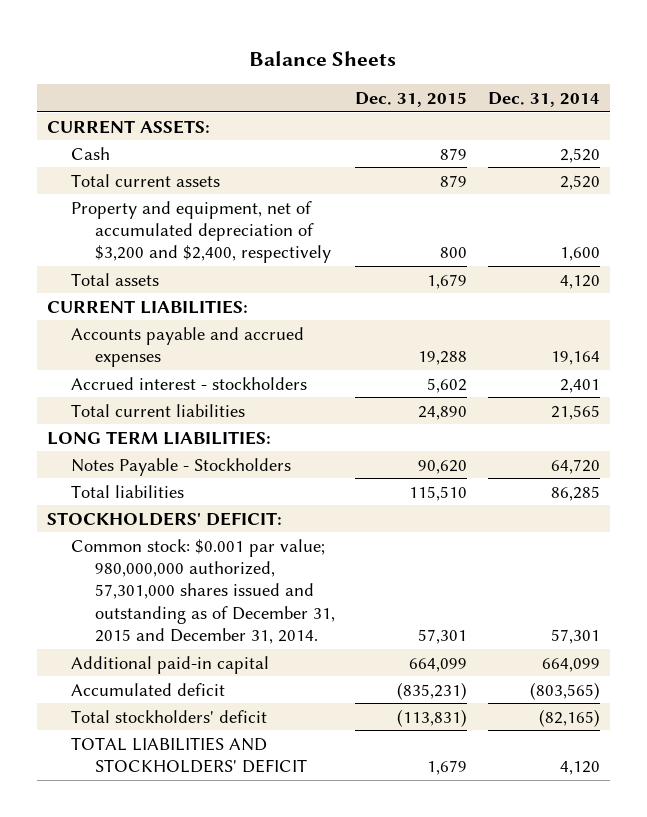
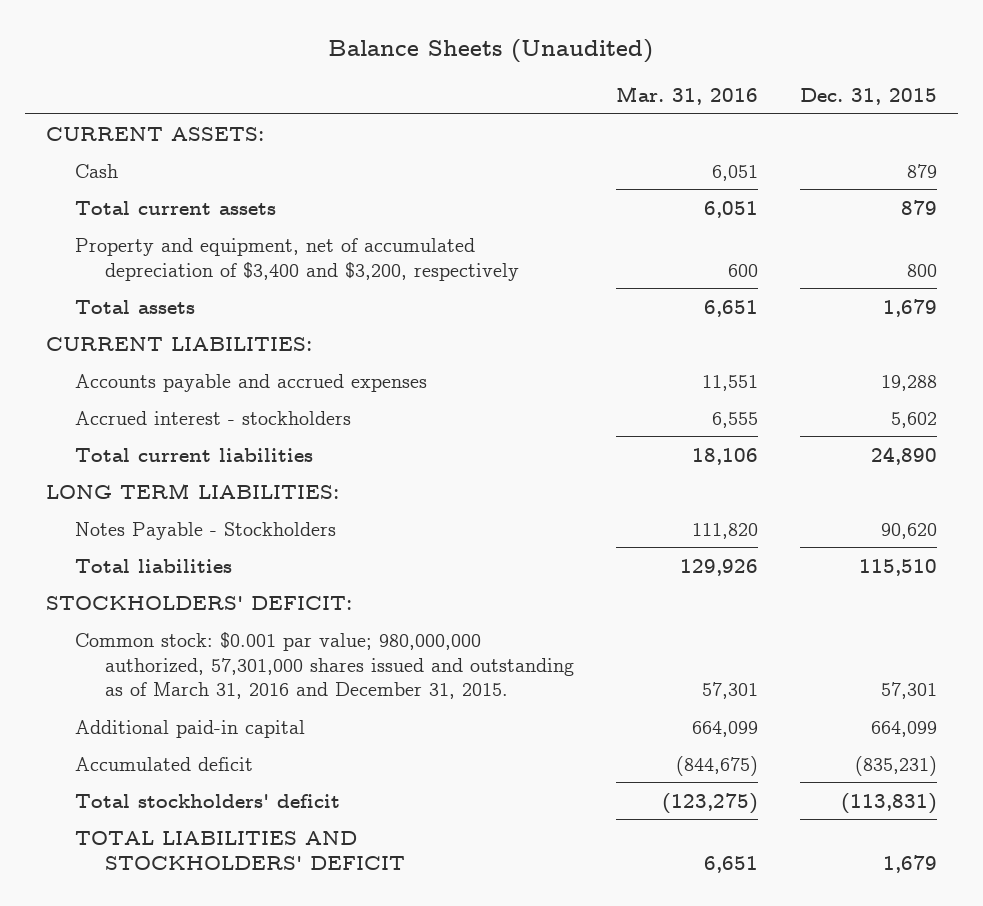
[249,50,397,66] Balance Sheets -> [328,39,654,64] Balance Sheets (Unaudited)
[487,92,600,108] Dec. 31, 2014 -> none
none -> [615,85,758,105] Mar. 31, 2016
[71,200,332,264] Property and equipment, net of accumulated depreciation of $3,200 and $2,400, respectively -> [75,237,519,281] Property and equipment, net of accumulated depreciation of $3,400 and $3,200, respectively
[71,538,336,645] Common stock: $0.001 par value; 980,000,000 authorized, 57,301,000 shares issued and outstanding as of December 31, 2015 and December 31, 2014. -> [75,631,574,700] Common stock: $0.001 par value; 980,000,000 authorized, 57,301,000 shares issued and outstanding as of March 31, 2016 and December 31, 2015.

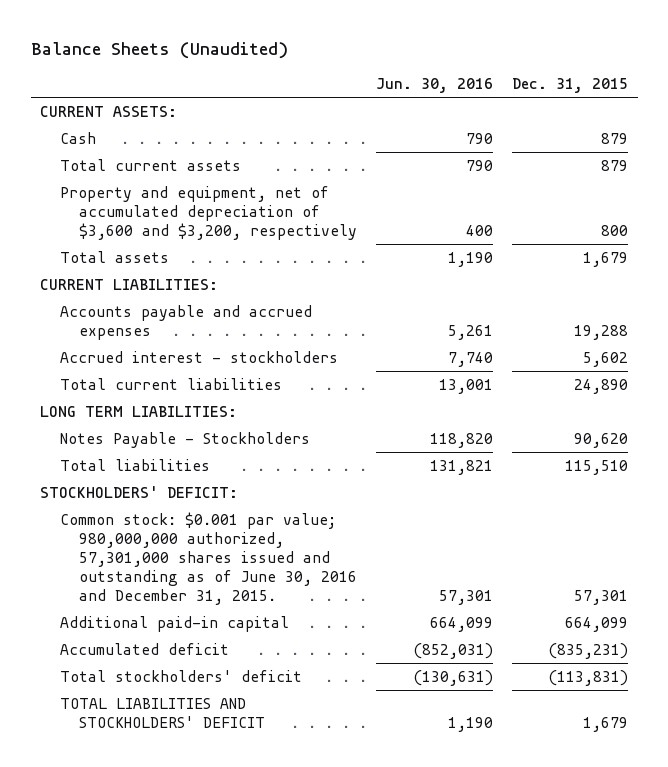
[615,85,758,105] Mar. 31, 2016 -> none
none -> [376,77,494,93] Jun. 30, 2016
[75,237,519,281] Property and equipment, net of accumulated depreciation of $3,400 and $3,200, respectively -> [59,185,358,240] Property and equipment, net of accumulated depreciation of $3,600 and $3,200, respectively
[75,631,574,700] Common stock: $0.001 par value; 980,000,000 authorized, 57,301,000 shares issued and outstanding as of March 31, 2016 and December 31, 2015. -> [59,511,358,605] Common stock: $0.001 par value; 980,000,000 authorized, 57,301,000 shares issued and outstanding as of June 30, 2016 and December 31, 2015.

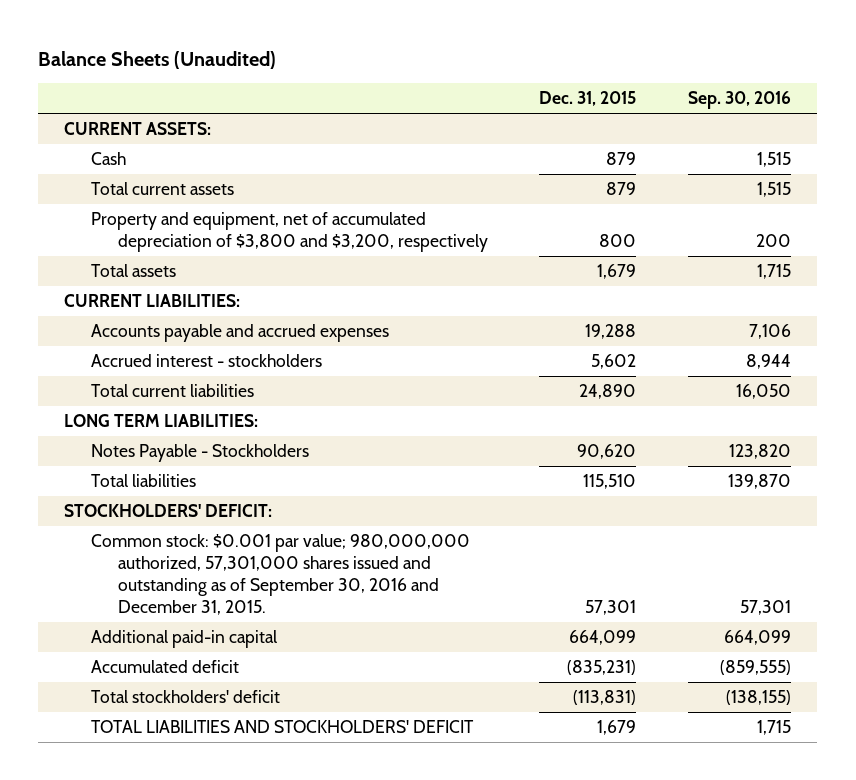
[376,77,494,93] Jun. 30, 2016 -> none
none -> [688,91,792,110] Sep. 30, 2016
[59,185,358,240] Property and equipment, net of accumulated depreciation of $3,600 and $3,200, respectively -> [90,212,488,253] Property and equipment, net of accumulated depreciation of $3,800 and $3,200, respectively
[59,511,358,605] Common stock: $0.001 par value; 980,000,000 authorized, 57,301,000 shares issued and outstanding as of June 30, 2016 and December 31, 2015. -> [90,534,470,615] Common stock: $0.001 par value; 980,000,000 authorized, 57,301,000 shares issued and outstanding as of September 30, 2016 and December 31, 2015.

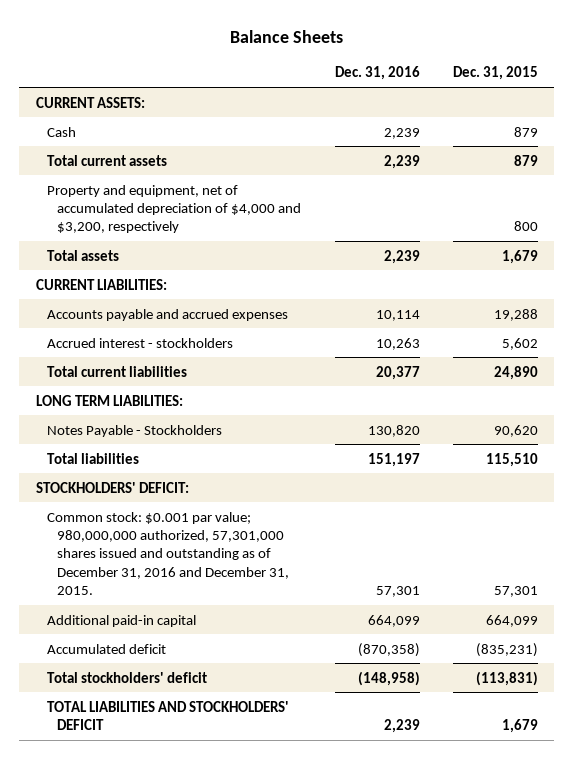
[38,50,277,69] Balance Sheets (Unaudited) -> [229,29,343,43] Balance Sheets
[688,91,792,110] Sep. 30, 2016 -> none
none -> [334,66,420,81] Dec. 31, 2016
[90,212,488,253] Property and equipment, net of accumulated depreciation of $3,800 and $3,200, respectively -> [46,184,302,234] Property and equipment, net of accumulated depreciation of $4,000 and $3,200, respectively
[90,534,470,615] Common stock: $0.001 par value; 980,000,000 authorized, 57,301,000 shares issued and outstanding as of September 30, 2016 and December 31, 2015. -> [46,511,290,595] Common stock: $0.001 par value; 980,000,000 authorized, 57,301,000 shares issued and outstanding as of December 31, 2016 and December 31, 2015.

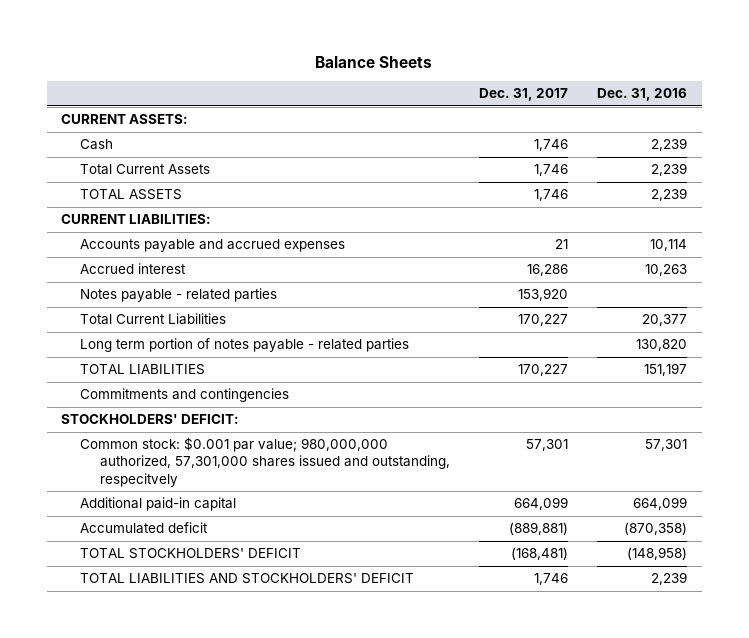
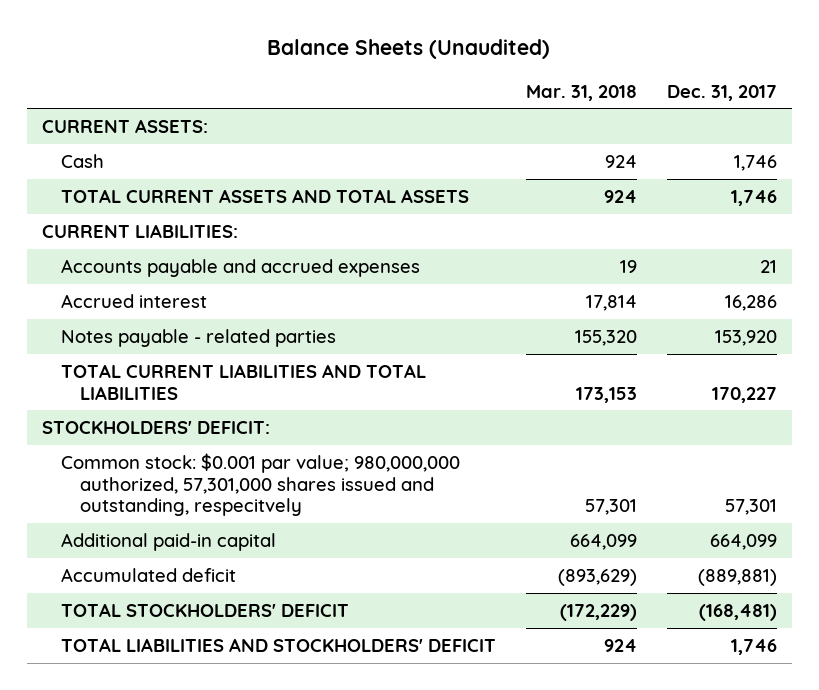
[315,55,433,68] Balance Sheets -> [267,39,551,60] Balance Sheets (Unaudited)
[597,88,688,102] Dec. 31, 2016 -> none
none -> [525,84,637,101] Mar. 31, 2018
[80,164,211,176] Total Current Assets -> none
[80,189,183,201] TOTAL ASSETS -> [60,188,469,203] TOTAL CURRENT ASSETS AND TOTAL ASSETS
[80,313,227,326] Total Current Liabilities -> none
[80,338,410,353] Long term portion of notes payable - related parties -> none
[80,388,290,403] Commitments and contingencies -> none
[80,364,206,376] TOTAL LIABILITIES -> [60,363,426,400] TOTAL CURRENT LIABILITIES AND TOTAL LIABILITIES

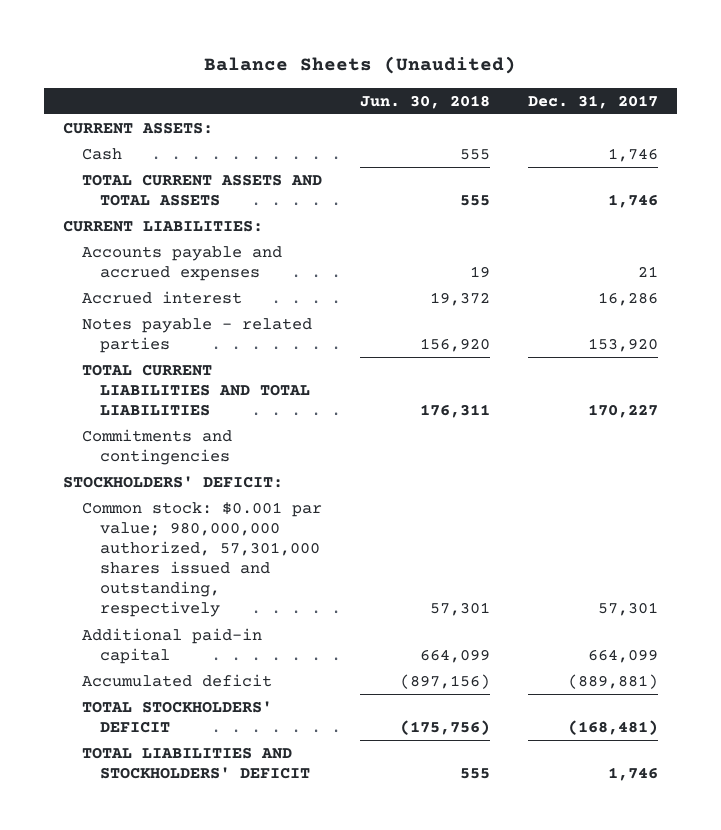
[525,84,637,101] Mar. 31, 2018 -> none
none -> [359,94,490,109] Jun. 30, 2018
none -> [81,429,232,466] Commitments and contingencies
[60,452,460,517] Common stock: $0.001 par value; 980,000,000 authorized, 57,301,000 shares issued and outstanding, respecitvely -> [81,502,322,618] Common stock: $0.001 par value; 980,000,000 authorized, 57,301,000 shares issued and outstanding, respectively

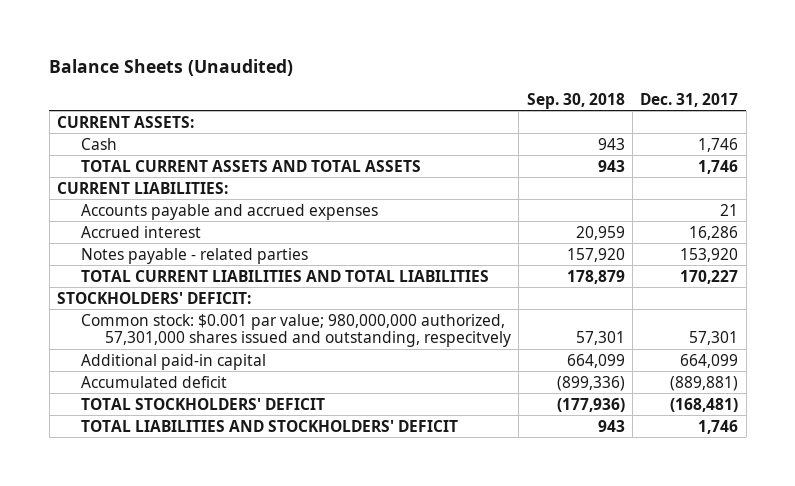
[359,94,490,109] Jun. 30, 2018 -> none
none -> [526,92,625,109] Sep. 30, 2018
[81,429,232,466] Commitments and contingencies -> none
[81,502,322,618] Common stock: $0.001 par value; 980,000,000 authorized, 57,301,000 shares issued and outstanding, respectively -> [81,313,512,348] Common stock: $0.001 par value; 980,000,000 authorized, 57,301,000 shares issued and outstanding, respecitvely

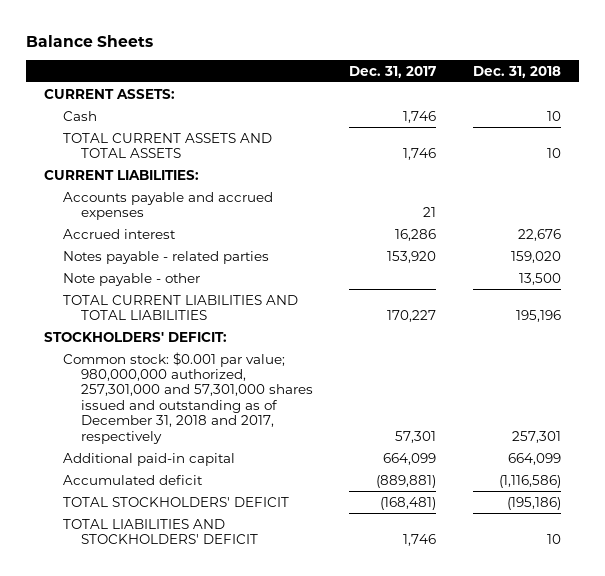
[49,58,294,76] Balance Sheets (Unaudited) -> [25,34,153,47] Balance Sheets
[526,92,625,109] Sep. 30, 2018 -> none
none -> [472,65,561,78] Dec. 31, 2018
none -> [62,272,200,286] Note payable - other
[81,313,512,348] Common stock: $0.001 par value; 980,000,000 authorized, 57,301,000 shares issued and outstanding, respecitvely -> [62,351,313,444] Common stock: $0.001 par value; 980,000,000 authorized, 257,301,000 and 57,301,000 shares issued and outstanding as of December 31, 2018 and 2017, respectively

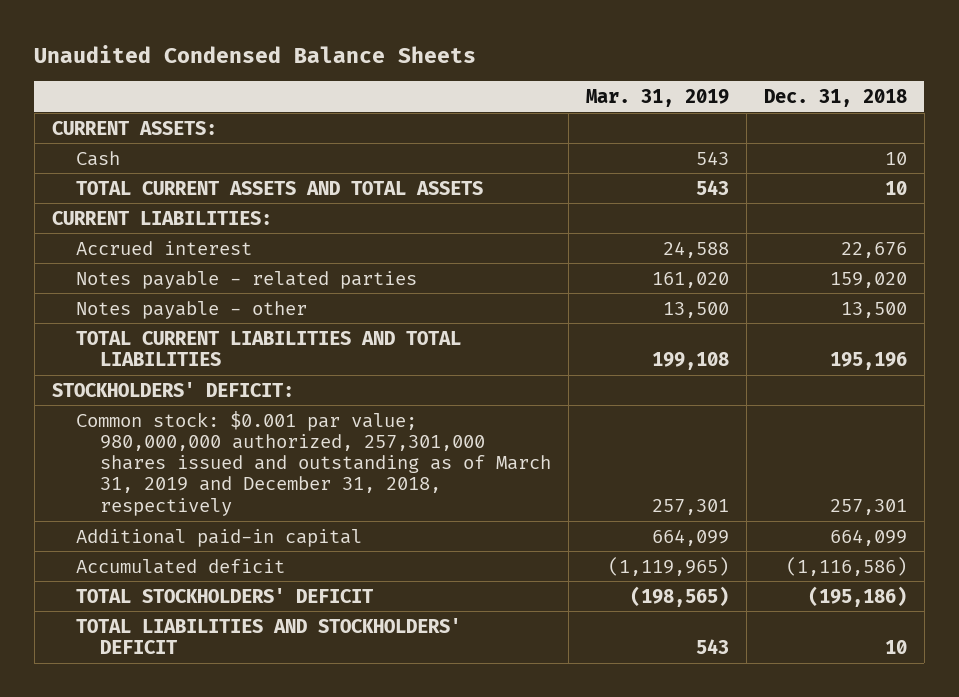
[25,34,153,47] Balance Sheets -> [34,44,477,63] Unaudited Condensed Balance Sheets
[349,65,437,78] Dec. 31, 2017 -> none
none -> [586,88,730,107] Mar. 31, 2019
[62,191,273,220] Accounts payable and accrued expenses -> none
[62,272,200,286] Note payable - other -> [76,300,308,319] Notes payable - other
[62,351,313,444] Common stock: $0.001 par value; 980,000,000 authorized, 257,301,000 and 57,301,000 shares issued and outstanding as of December 31, 2018 and 2017, respectively -> [76,410,552,516] Common stock: $0.001 par value; 980,000,000 authorized, 257,301,000 shares issued and outstanding as of March 31, 2019 and December 31, 2018, respectively

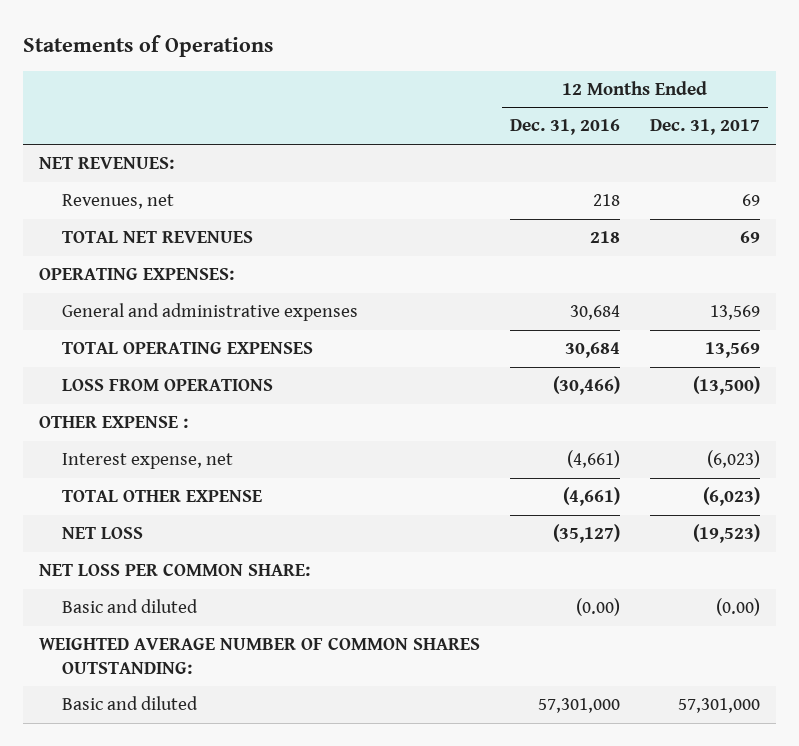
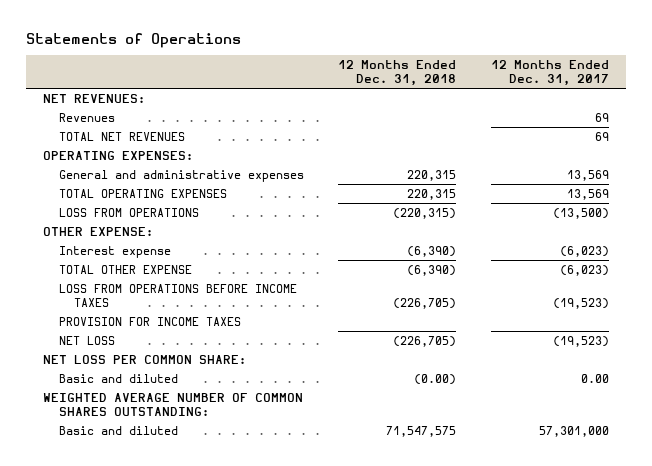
[509,119,620,136] Dec. 31, 2016 -> none
none -> [338,60,457,87] 12 Months Ended Dec. 31, 2018
[61,194,174,210] Revenues, net -> [58,112,115,122] Revenues
[38,416,188,429] OTHER EXPENSE : -> [43,226,154,236] OTHER EXPENSE:
[61,453,233,470] Interest expense, net -> [58,245,171,258] Interest expense
none -> [58,283,297,307] LOSS FROM OPERATIONS BEFORE INCOME TAXES
none -> [58,316,241,326] PROVISION FOR INCOME TAXES
[716,598,761,617] (0.00) -> [580,373,609,383] 0.00

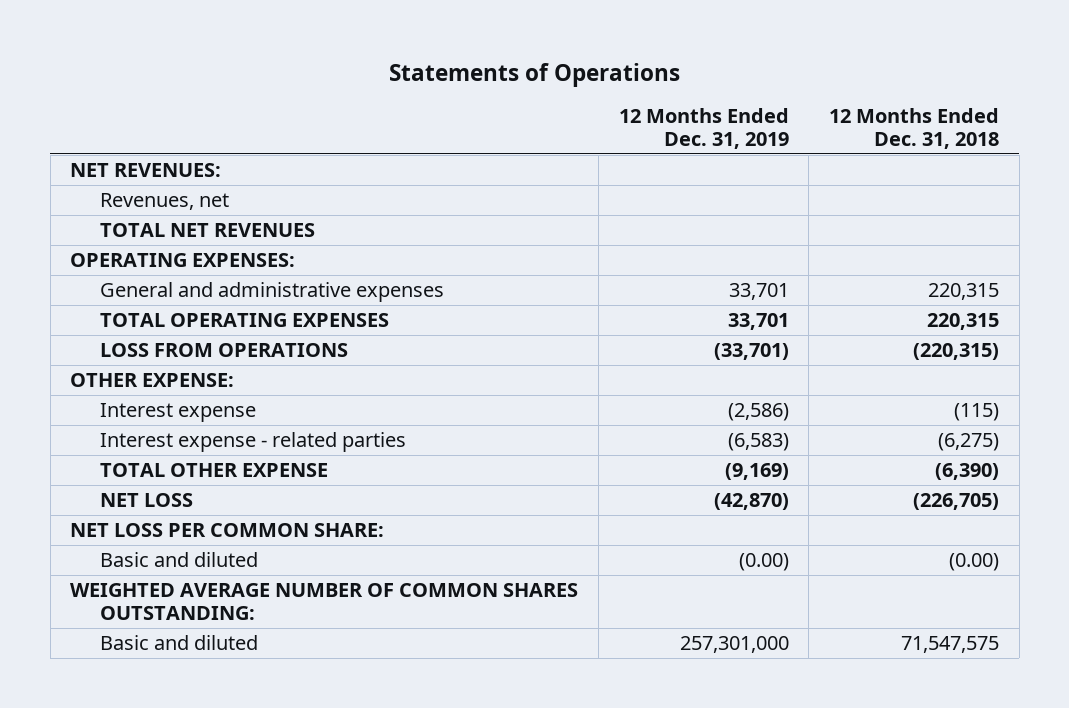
[490,60,609,87] 12 Months Ended Dec. 31, 2017 -> none
none -> [618,107,789,149] 12 Months Ended Dec. 31, 2019
[58,112,115,122] Revenues -> [99,193,229,211] Revenues, net
[407,245,457,257] (6,390) -> [953,403,999,422] (115)
none -> [99,432,406,453] Interest expense - related parties
[58,283,297,307] LOSS FROM OPERATIONS BEFORE INCOME TAXES -> none
[58,316,241,326] PROVISION FOR INCOME TAXES -> none

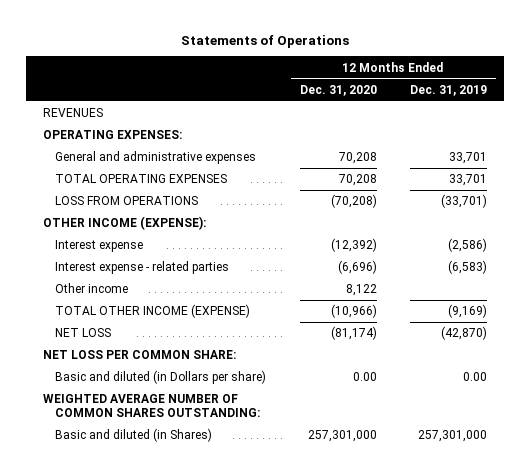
[828,107,999,149] 12 Months Ended Dec. 31, 2018 -> none
none -> [299,84,377,96] Dec. 31, 2020
[70,163,222,178] NET REVENUES: -> none
[99,193,229,211] Revenues, net -> none
[99,223,315,238] TOTAL NET REVENUES -> [43,108,104,118] REVENUES
[70,373,235,388] OTHER EXPENSE: -> [43,216,207,231] OTHER INCOME (EXPENSE):
none -> [54,283,128,294] Other income
[99,463,328,478] TOTAL OTHER EXPENSE -> [54,304,250,319] TOTAL OTHER INCOME (EXPENSE)
[99,552,258,568] Basic and diluted -> [54,370,266,385] Basic and diluted (in Dollars per share)
[738,553,789,572] (0.00) -> [463,372,488,382] 0.00
[99,635,258,651] Basic and diluted -> [54,428,212,443] Basic and diluted (in Shares)

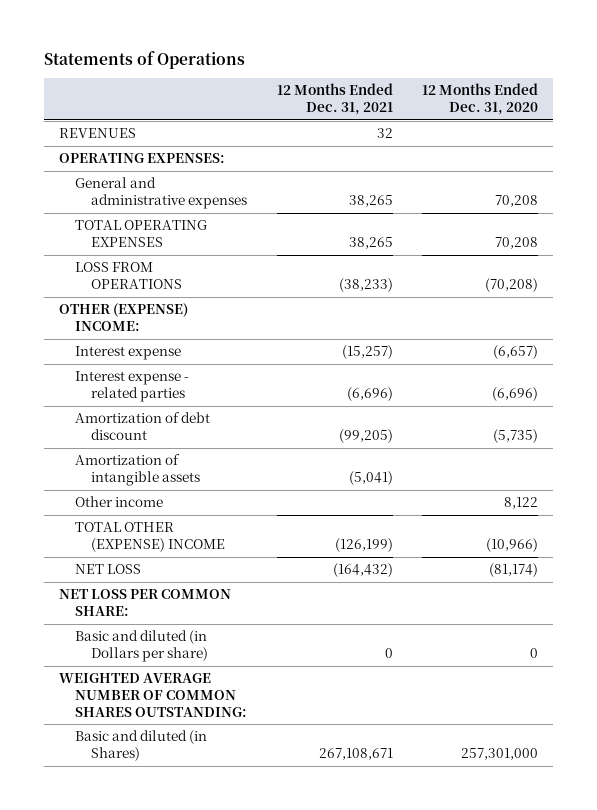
[410,84,488,96] Dec. 31, 2019 -> none
none -> [276,83,393,116] 12 Months Ended Dec. 31, 2021
[43,216,207,231] OTHER INCOME (EXPENSE): -> [58,303,188,332] OTHER (EXPENSE) INCOME:
[330,238,377,253] (12,392) -> [493,345,539,360] (6,657)
none -> [74,412,210,441] Amortization of debt discount
none -> [74,454,201,487] Amortization of intangible assets
[54,304,250,319] TOTAL OTHER INCOME (EXPENSE) -> [74,522,226,553] TOTAL OTHER (EXPENSE) INCOME
[352,372,377,382] 0.00 -> [530,648,539,659] 0

